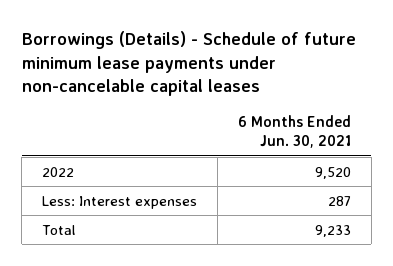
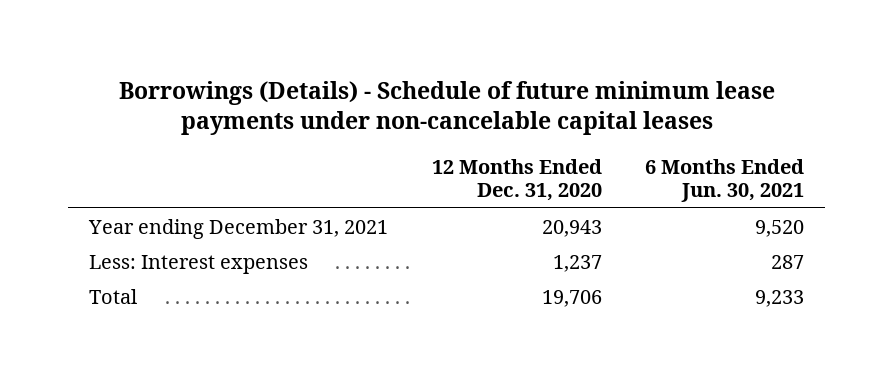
none -> [431,158,602,202] 12 Months Ended Dec. 31, 2020
[42,166,75,177] 2022 -> [88,218,389,239] Year ending December 31, 2021

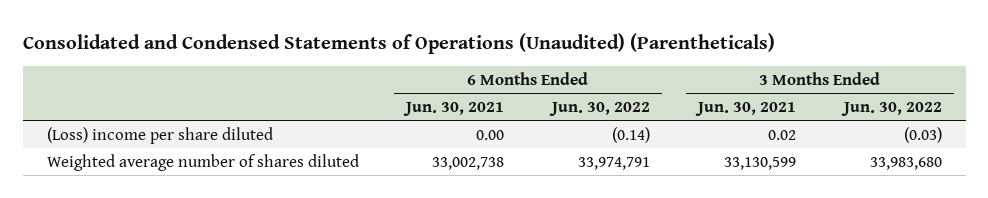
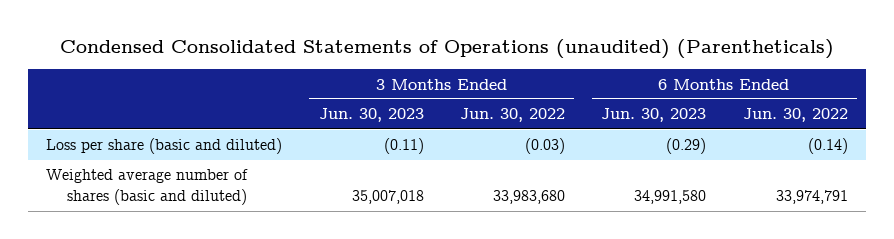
[22,32,775,54] Consolidated and Condensed Statements of Operations (Unaudited) (Parentheticals) -> [59,39,834,60] Condensed Consolidated Statements of Operations (unaudited) (Parentheticals)
[403,101,505,116] Jun. 30, 2021 -> none
[695,101,797,116] Jun. 30, 2021 -> none
none -> [318,108,424,123] Jun. 30, 2023
none -> [601,108,707,123] Jun. 30, 2023
[46,126,273,144] (Loss) income per share diluted -> [46,138,283,155] Loss per share (basic and diluted)
[46,153,359,171] Weighted average number of shares diluted -> [46,169,249,206] Weighted average number of shares (basic and diluted)

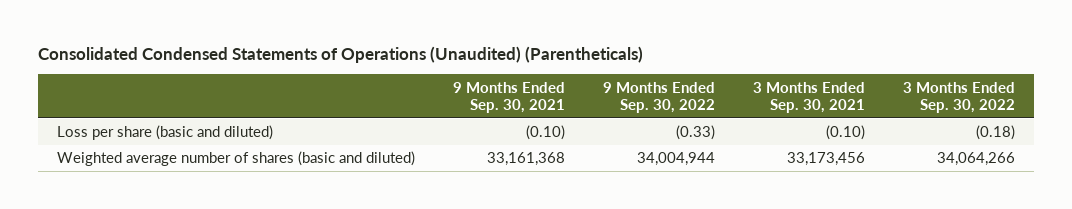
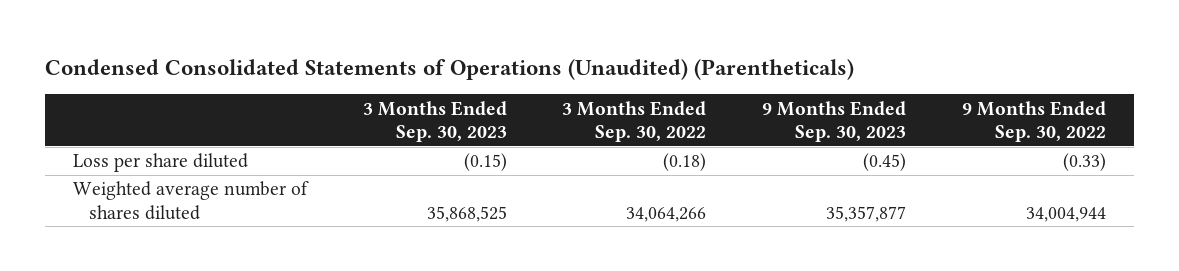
[38,46,644,64] Consolidated Condensed Statements of Operations (Unaudited) (Parentheticals) -> [44,58,854,80] Condensed Consolidated Statements of Operations (Unaudited) (Parentheticals)
[452,81,565,113] 9 Months Ended Sep. 30, 2021 -> none
[752,81,865,113] 3 Months Ended Sep. 30, 2021 -> none
none -> [362,100,507,142] 3 Months Ended Sep. 30, 2023
none -> [762,100,907,142] 9 Months Ended Sep. 30, 2023
[57,125,274,141] Loss per share (basic and diluted) -> [72,153,248,173] Loss per share diluted
[57,151,416,167] Weighted average number of shares (basic and diluted) -> [72,181,309,220] Weighted average number of shares diluted

